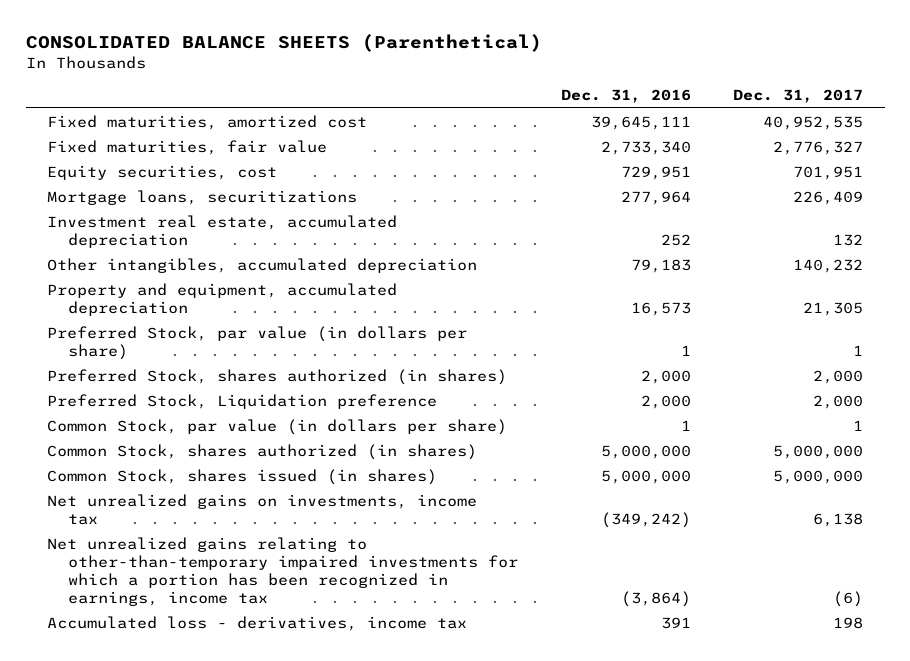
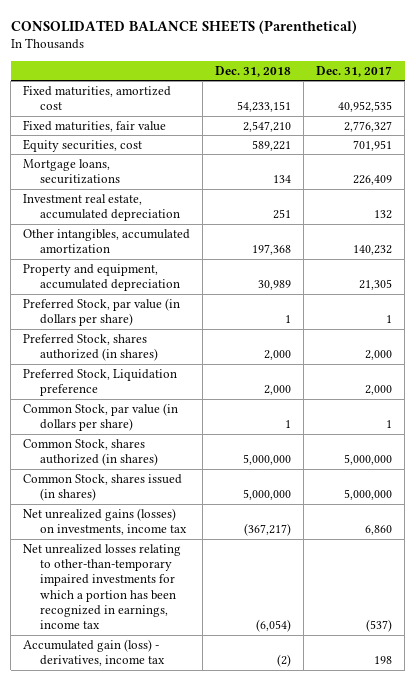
[560,89,691,104] Dec. 31, 2016 -> none
none -> [215,65,292,77] Dec. 31, 2018
[46,257,477,273] Other intangibles, accumulated depreciation -> [23,228,191,255] Other intangibles, accumulated amortization
[46,493,477,525] Net unrealized gains on investments, income tax -> [23,507,187,536] Net unrealized gains (losses) on investments, income tax
[813,512,864,527] 6,138 -> [365,525,393,536] 6,860
[46,536,519,606] Net unrealized gains relating to other-than-temporary impaired investments for which a portion has been recognized in earnings, income tax -> [23,543,182,630] Net unrealized losses relating to other-than-temporary impaired investments for which a portion has been recognized in earnings, income tax
[833,590,864,607] (6) -> [366,619,393,633] (537)
[46,615,467,631] Accumulated loss - derivatives, income tax -> [23,638,165,667] Accumulated gain (loss) - derivatives, income tax

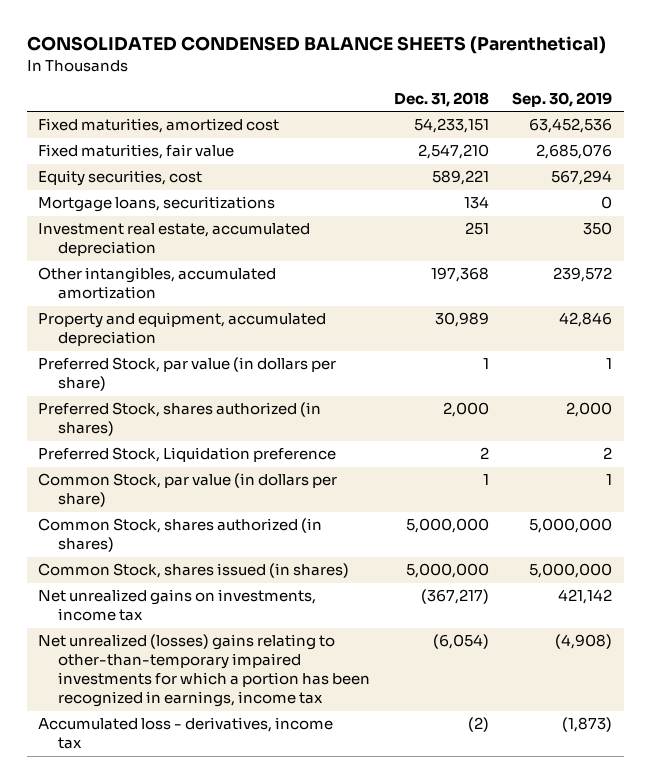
[10,19,357,34] CONSOLIDATED BALANCE SHEETS (Parenthetical) -> [26,36,606,55] CONSOLIDATED CONDENSED BALANCE SHEETS (Parenthetical)
[316,65,393,77] Dec. 31, 2017 -> none
none -> [512,91,613,107] Sep. 30, 2019
[264,385,292,396] 2,000 -> [479,447,489,460] 2
[23,507,187,536] Net unrealized gains (losses) on investments, income tax -> [38,589,317,622] Net unrealized gains on investments, income tax
[23,543,182,630] Net unrealized losses relating to other-than-temporary impaired investments for which a portion has been recognized in earnings, income tax -> [38,634,371,708] Net unrealized (losses) gains relating to other-than-temporary impaired investments for which a portion has been recognized in earnings, income tax
[23,638,165,667] Accumulated gain (loss) - derivatives, income tax -> [38,717,334,750] Accumulated loss - derivatives, income tax

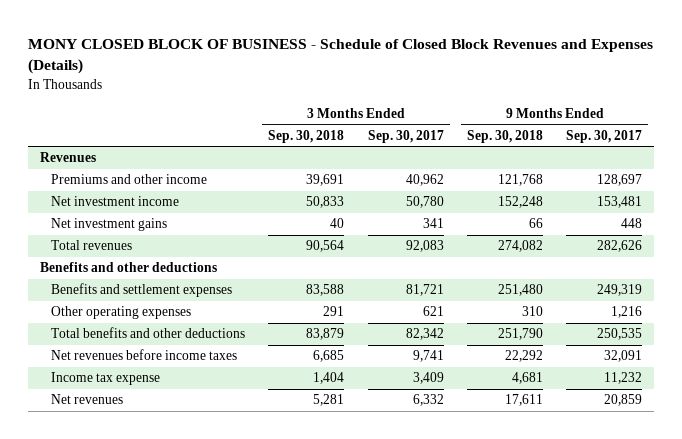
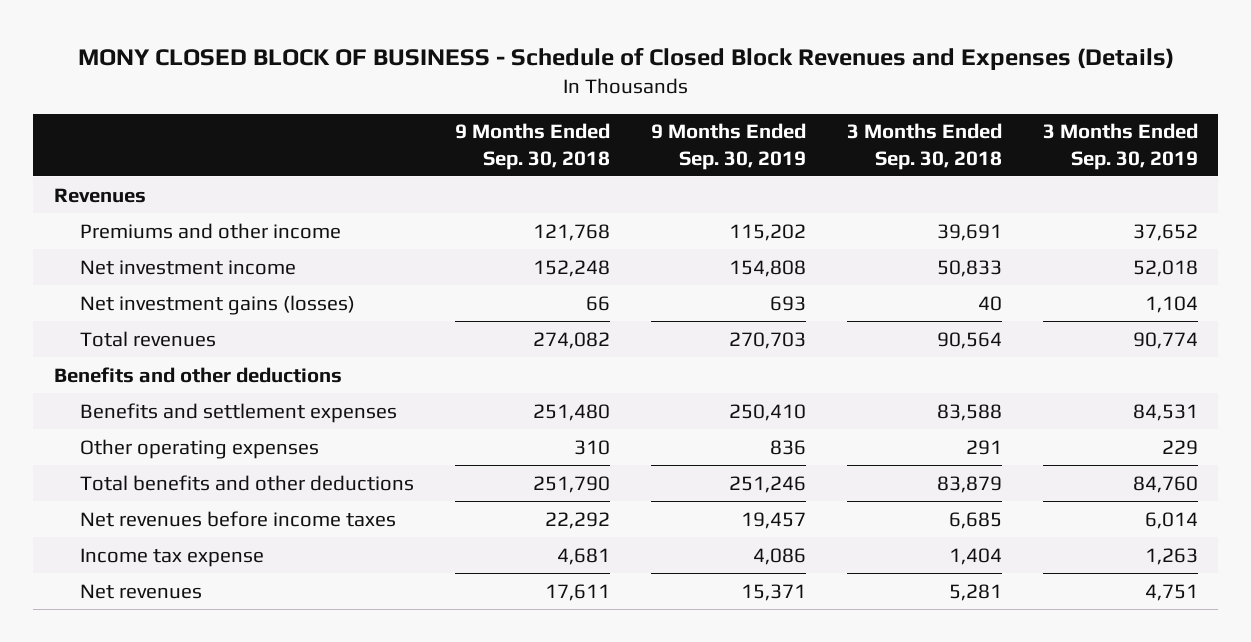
[367,129,444,143] Sep. 30, 2017 -> none
[566,129,643,143] Sep. 30, 2017 -> none
none -> [650,123,806,170] 9 Months Ended Sep. 30, 2019
none -> [1042,123,1198,170] 3 Months Ended Sep. 30, 2019
[50,218,167,232] Net investment gains -> [79,294,355,315] Net investment gains (losses)

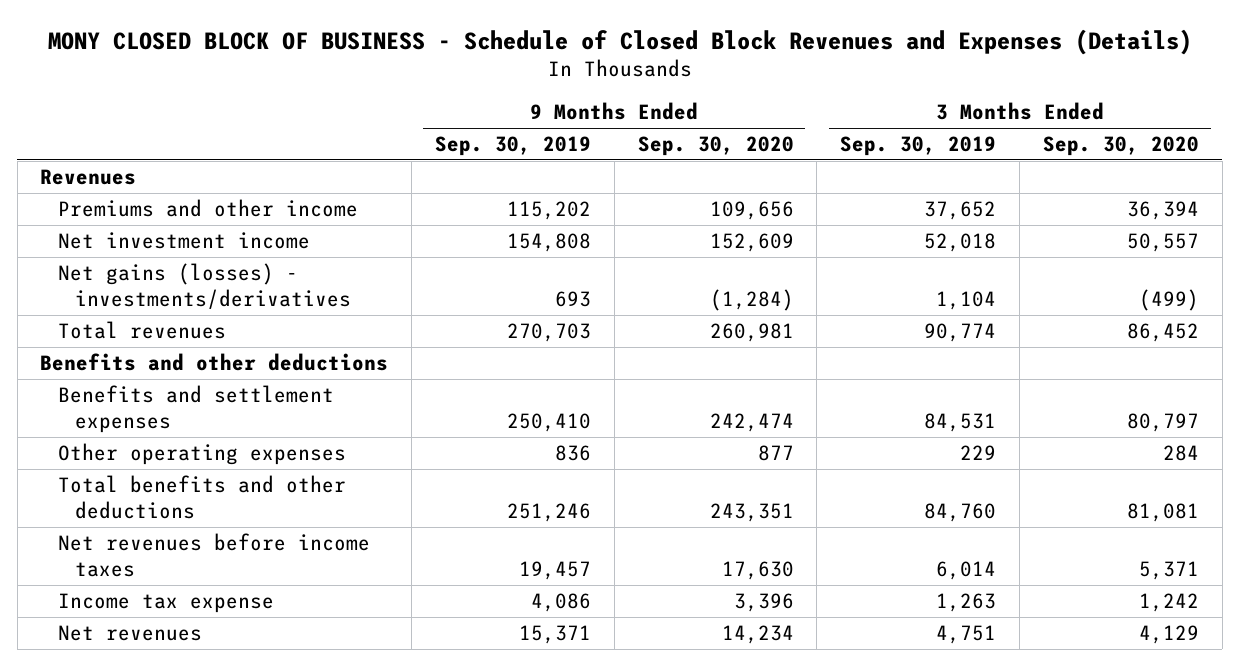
[454,123,610,170] 9 Months Ended Sep. 30, 2018 -> none
[846,123,1002,170] 3 Months Ended Sep. 30, 2018 -> none
none -> [637,135,794,156] Sep. 30, 2020
none -> [1042,135,1199,156] Sep. 30, 2020
[79,294,355,315] Net investment gains (losses) -> [57,262,351,310] Net gains (losses) - investments/derivatives

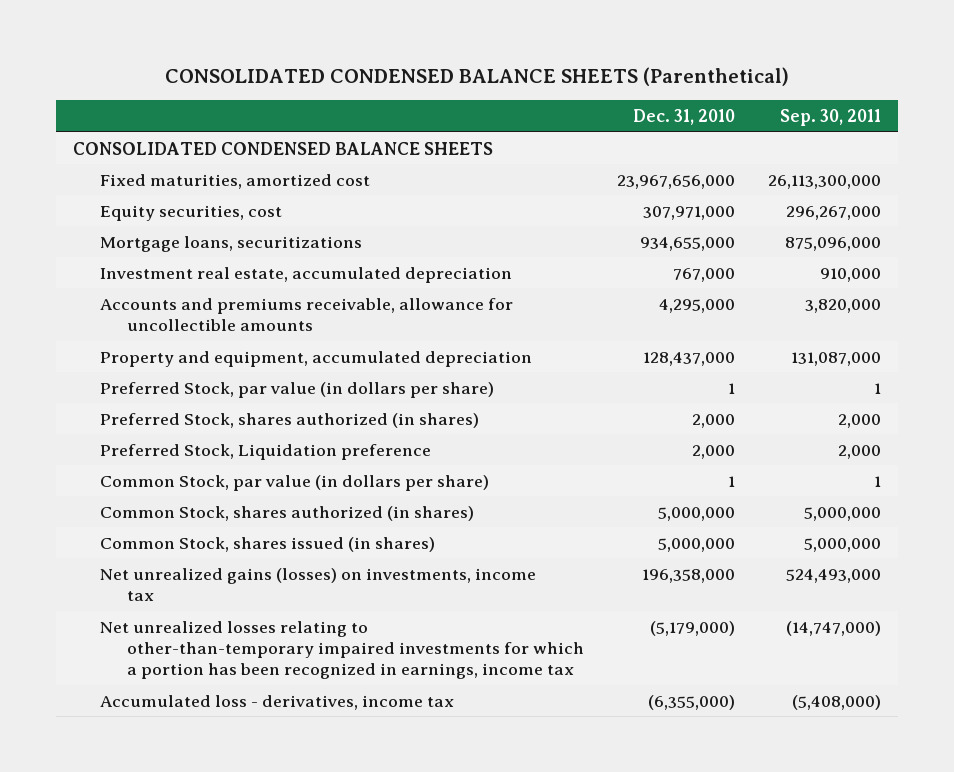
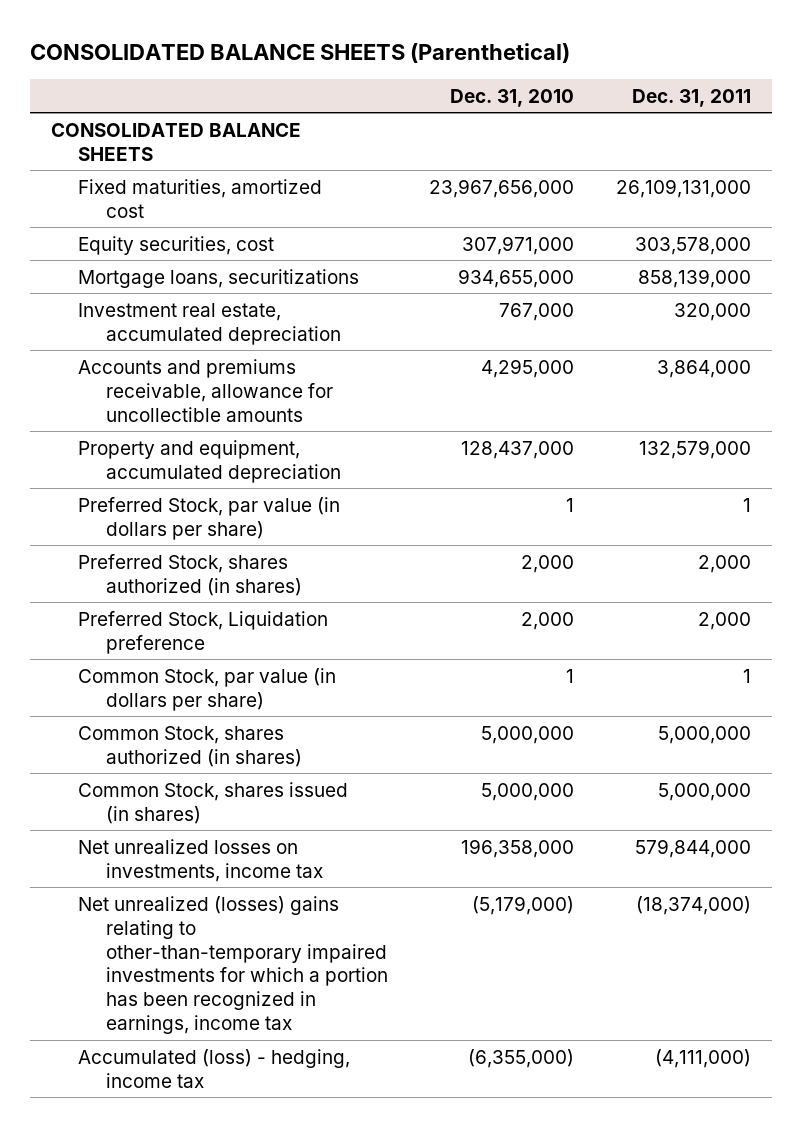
[165,67,790,87] CONSOLIDATED CONDENSED BALANCE SHEETS (Parenthetical) -> [30,42,571,63] CONSOLIDATED BALANCE SHEETS (Parenthetical)
[780,109,882,127] Sep. 30, 2011 -> none
none -> [632,88,752,107] Dec. 31, 2011
[72,141,493,155] CONSOLIDATED CONDENSED BALANCE SHEETS -> [51,122,302,161] CONSOLIDATED BALANCE SHEETS
[99,567,536,601] Net unrealized gains (losses) on investments, income tax -> [78,838,323,882] Net unrealized losses on investments, income tax
[99,620,584,680] Net unrealized losses relating to other-than-temporary impaired investments for which a portion has been recognized in earnings, income tax -> [78,895,388,1035] Net unrealized (losses) gains relating to other-than-temporary impaired investments for which a portion has been recognized in earnings, income tax
[99,694,454,710] Accumulated loss - derivatives, income tax -> [78,1048,351,1088] Accumulated (loss) - hedging, income tax

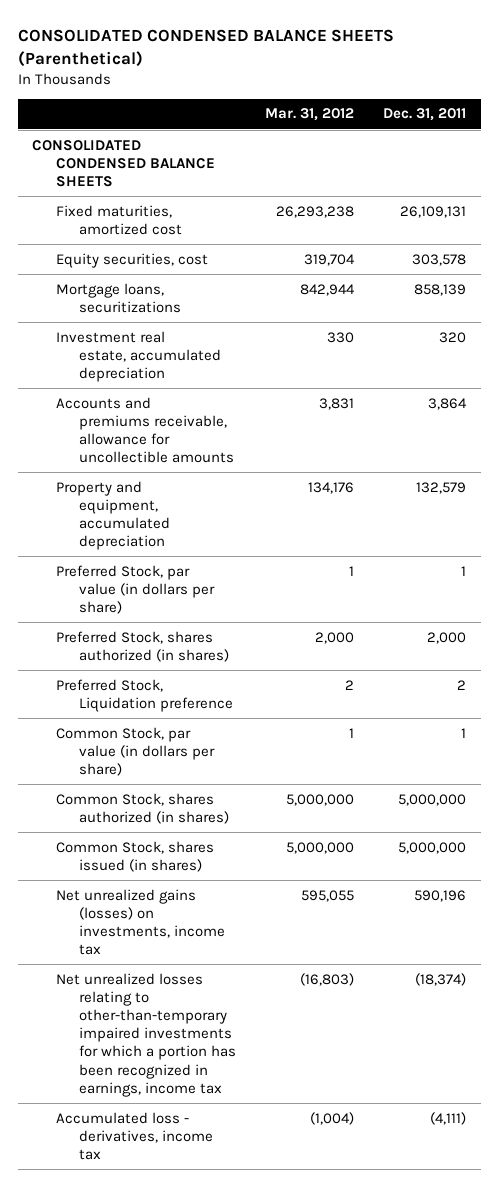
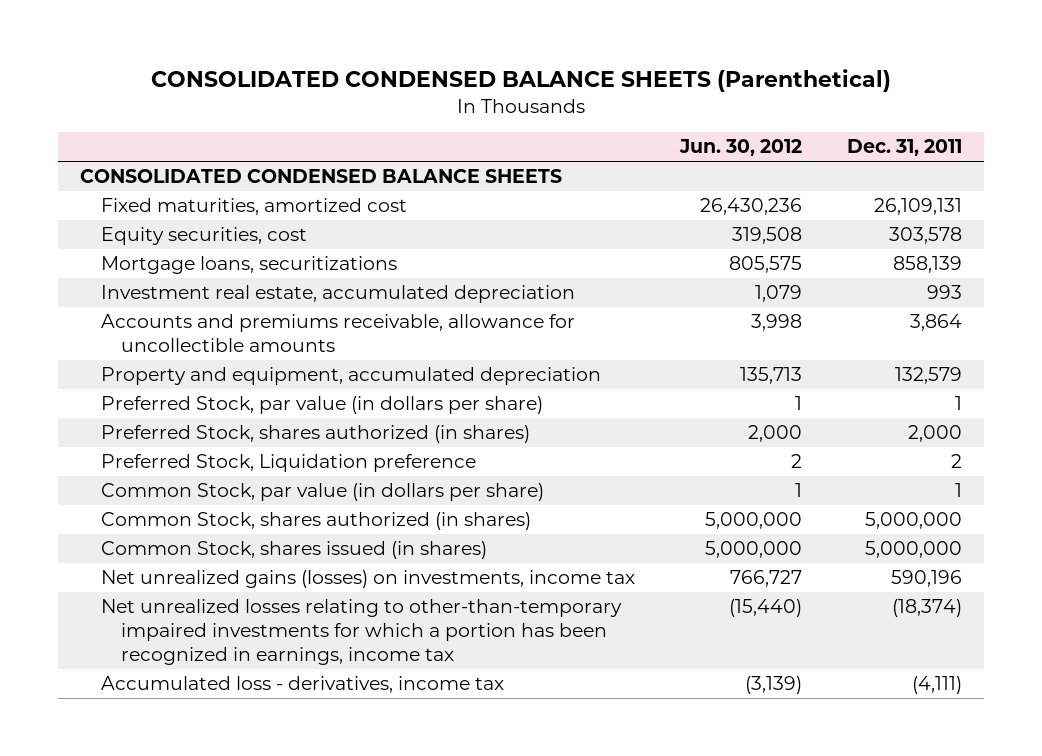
[264,108,354,122] Mar. 31, 2012 -> none
none -> [678,139,802,157] Jun. 30, 2012
[438,331,466,343] 320 -> [926,285,962,300] 993

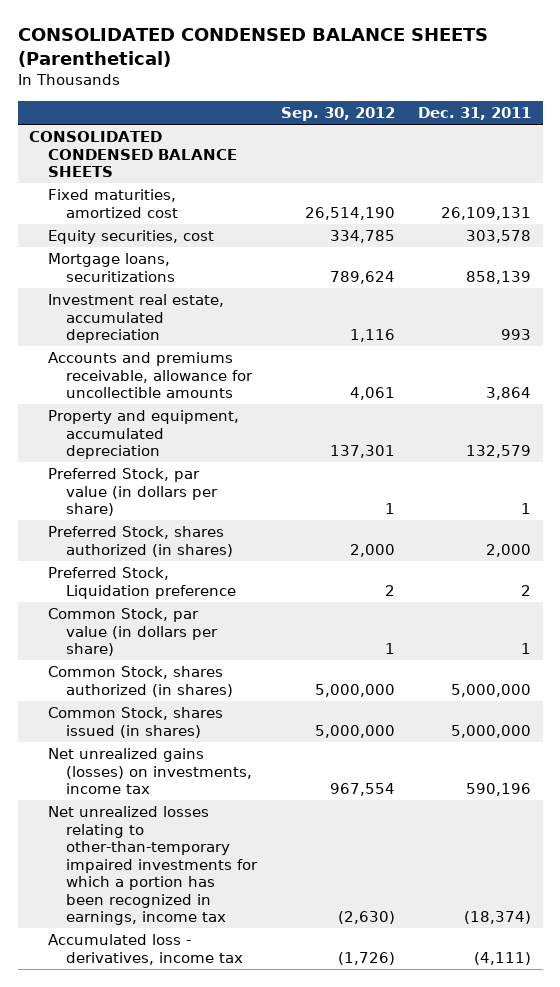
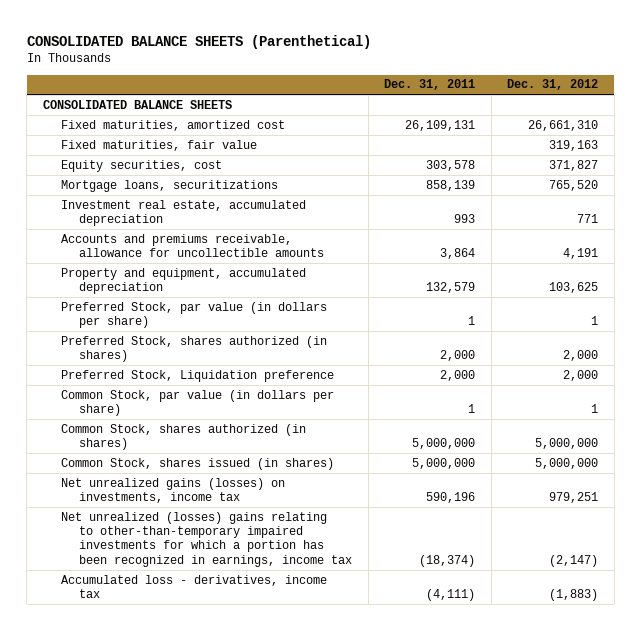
[17,28,488,67] CONSOLIDATED CONDENSED BALANCE SHEETS (Parenthetical) -> [26,34,371,49] CONSOLIDATED BALANCE SHEETS (Parenthetical)
[280,106,395,121] Sep. 30, 2012 -> none
none -> [507,79,599,91] Dec. 31, 2012
[29,131,237,178] CONSOLIDATED CONDENSED BALANCE SHEETS -> [42,99,232,109] CONSOLIDATED BALANCE SHEETS
none -> [61,139,258,151] Fixed maturities, fair value
[521,584,532,596] 2 -> [440,369,476,381] 2,000
[47,806,259,926] Net unrealized losses relating to other-than-temporary impaired investments for which a portion has been recognized in earnings, income tax -> [61,511,353,567] Net unrealized (losses) gains relating to other-than-temporary impaired investments for which a portion has been recognized in earnings, income tax

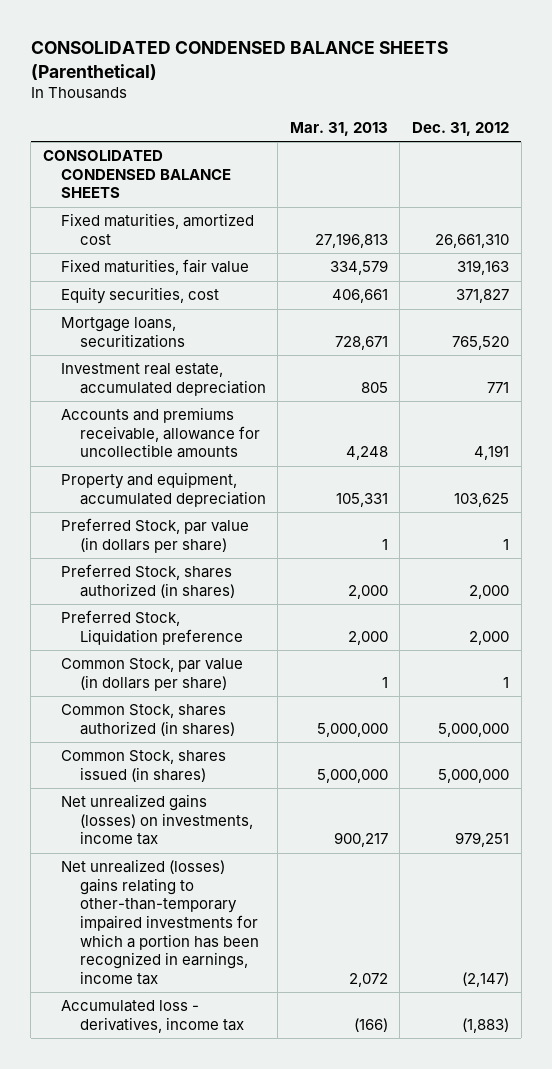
[26,34,371,49] CONSOLIDATED BALANCE SHEETS (Parenthetical) -> [30,41,448,80] CONSOLIDATED CONDENSED BALANCE SHEETS (Parenthetical)
[384,79,476,91] Dec. 31, 2011 -> none
none -> [289,121,388,136] Mar. 31, 2013
[42,99,232,109] CONSOLIDATED BALANCE SHEETS -> [42,150,232,199] CONSOLIDATED CONDENSED BALANCE SHEETS

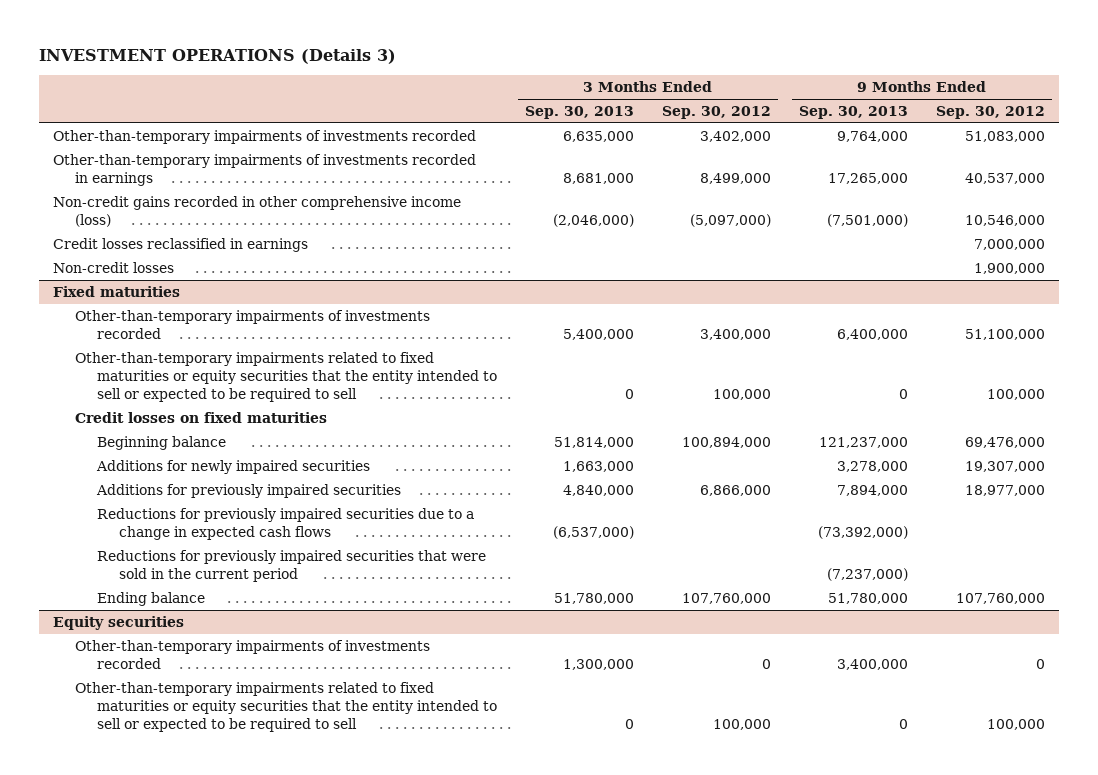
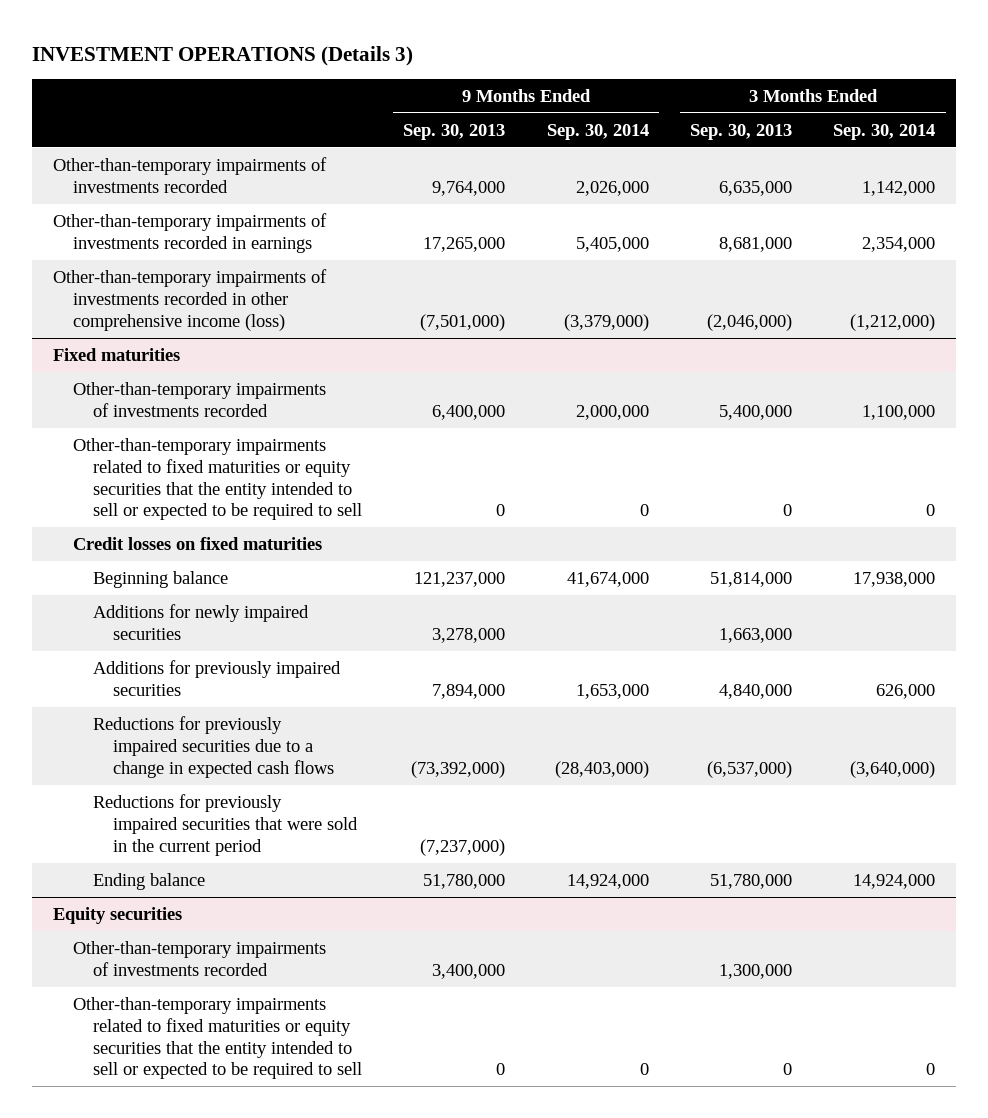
[662,106,772,120] Sep. 30, 2012 -> none
[936,106,1046,120] Sep. 30, 2012 -> none
none -> [546,123,649,140] Sep. 30, 2014
none -> [833,123,936,140] Sep. 30, 2014
[53,238,309,253] Credit losses reclassified in earnings -> none
[53,262,175,274] Non-credit losses -> none
[53,196,462,228] Non-credit gains recorded in other comprehensive income (loss) -> [52,268,327,331] Other-than-temporary impairments of investments recorded in other comprehensive income (loss)

